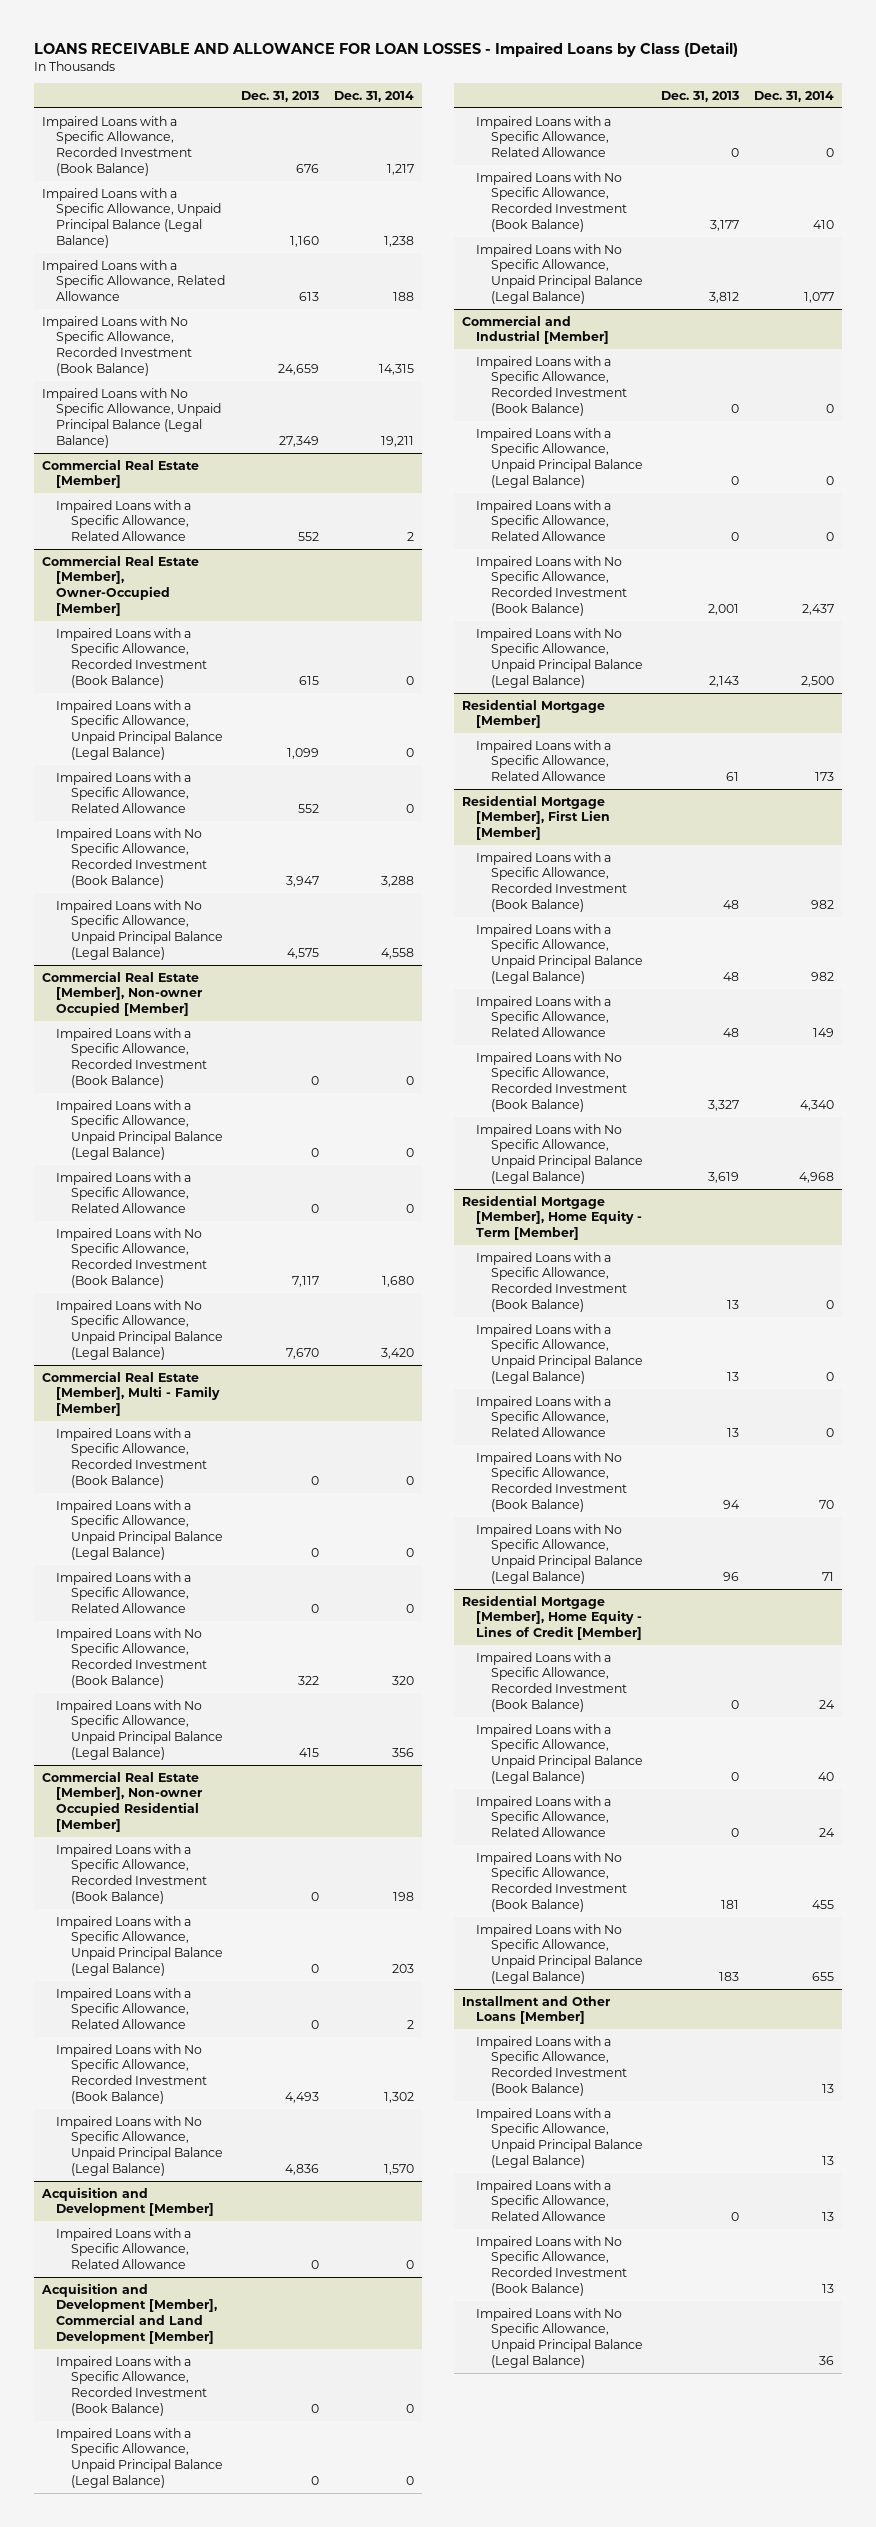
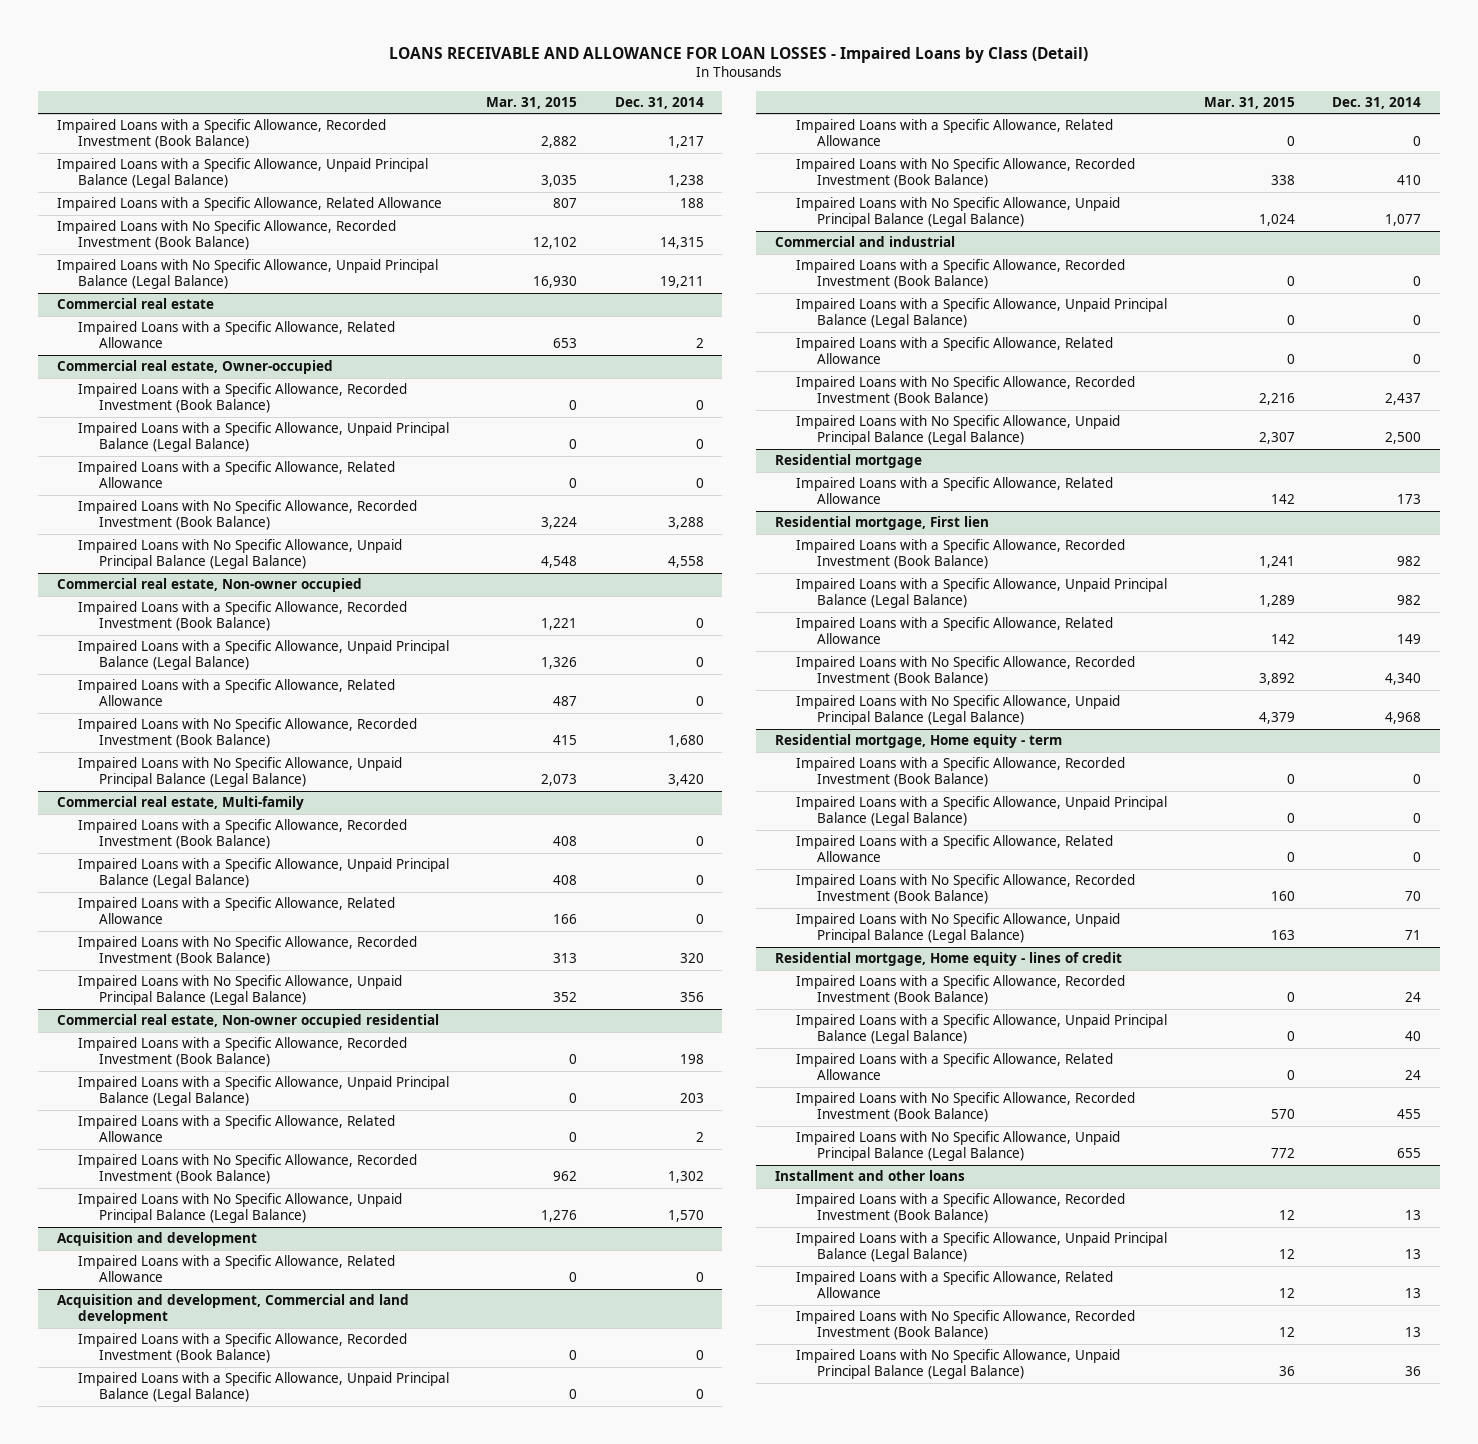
[240,91,319,103] Dec. 31, 2013 -> none
none -> [486,96,578,109] Mar. 31, 2015
[41,458,199,489] Commercial Real Estate [Member] -> [56,298,214,310] Commercial real estate
[41,554,199,616] Commercial Real Estate [Member], Owner-Occupied [Member] -> [56,360,333,375] Commercial real estate, Owner-occupied
[41,970,204,1017] Commercial Real Estate [Member], Non-owner Occupied [Member] -> [56,578,362,593] Commercial real estate, Non-owner occupied
[41,1370,221,1417] Commercial Real Estate [Member], Multi - Family [Member] -> [56,796,304,811] Commercial real estate, Multi-family
[41,1770,204,1832] Commercial Real Estate [Member], Non-owner Occupied Residential [Member] -> [56,1014,439,1029] Commercial real estate, Non-owner occupied residential
[40,2186,215,2217] Acquisition and Development [Member] -> [56,1232,257,1247] Acquisition and development
[40,2282,218,2344] Acquisition and Development [Member], Commercial and Land Development [Member] -> [56,1294,409,1325] Acquisition and development, Commercial and land development
[461,314,610,345] Commercial and Industrial [Member] -> [774,236,955,248] Commercial and industrial
[461,698,605,729] Residential Mortgage [Member] -> [774,454,922,469] Residential mortgage
[461,794,611,841] Residential Mortgage [Member], First Lien [Member] -> [774,516,989,531] Residential mortgage, First lien
[461,1194,643,1241] Residential Mortgage [Member], Home Equity - Term [Member] -> [774,734,1062,749] Residential mortgage, Home equity - term
[461,1594,643,1641] Residential Mortgage [Member], Home Equity - Lines of Credit [Member] -> [774,952,1122,967] Residential mortgage, Home equity - lines of credit
[461,1995,611,2025] Installment and Other Loans [Member] -> [774,1170,965,1182] Installment and other loans

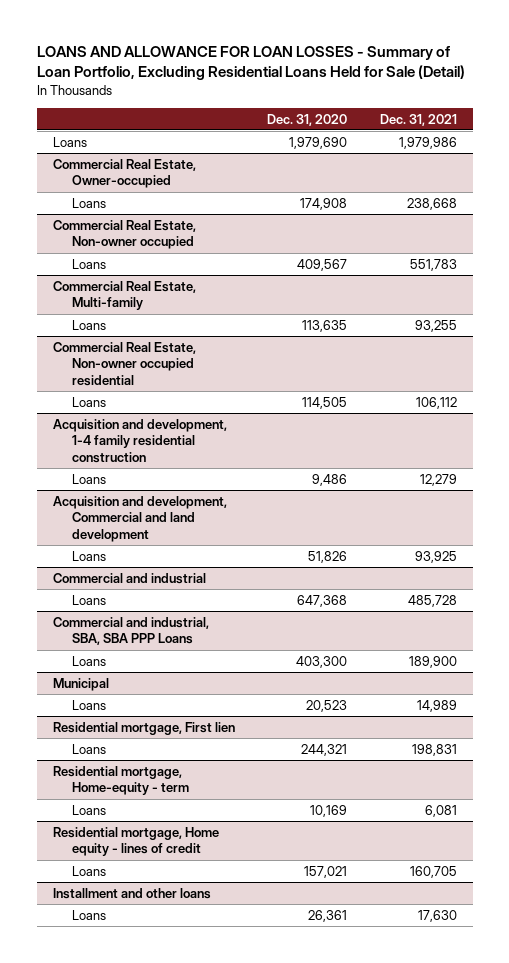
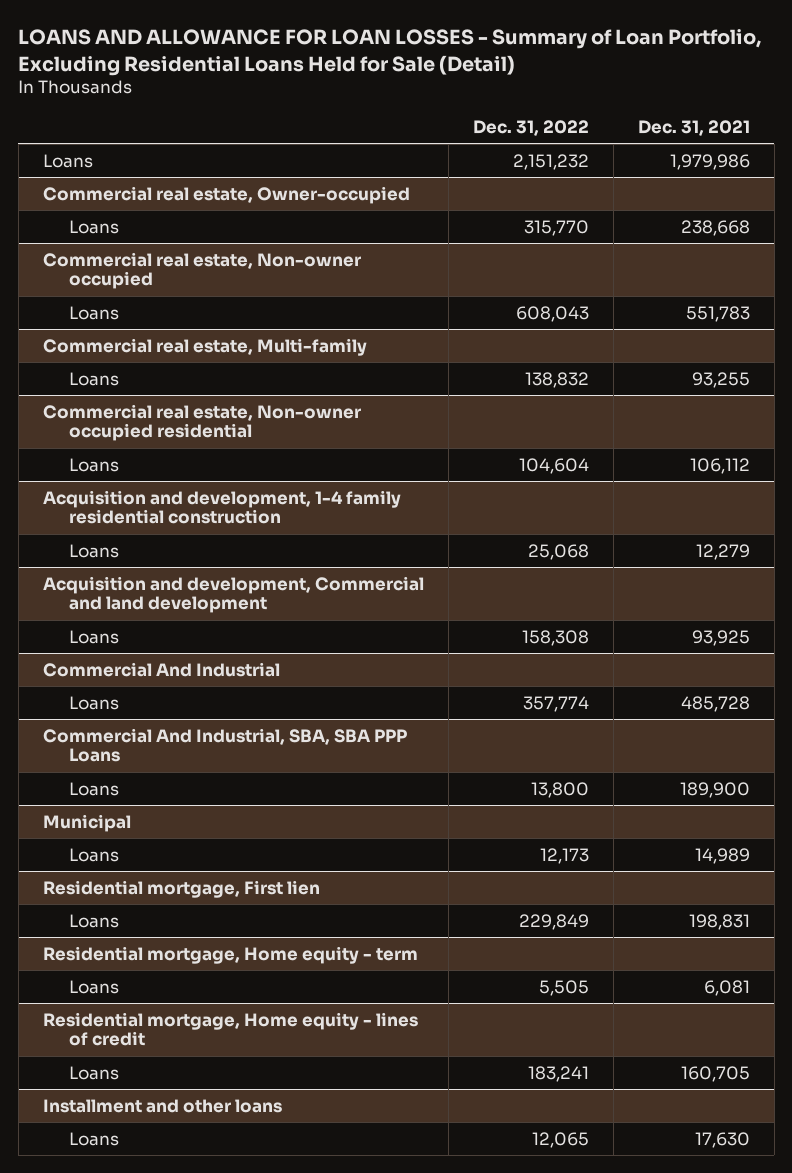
[267,113,348,126] Dec. 31, 2020 -> none
none -> [472,119,589,136] Dec. 31, 2022
[52,158,196,189] Commercial Real Estate, Owner-occupied -> [42,185,410,204] Commercial real estate, Owner-occupied
[52,219,196,250] Commercial Real Estate, Non-owner occupied -> [42,251,361,290] Commercial real estate, Non-owner occupied
[52,280,196,311] Commercial Real Estate, Multi-family -> [42,337,367,356] Commercial real estate, Multi-family
[52,341,196,386] Commercial Real Estate, Non-owner occupied residential -> [42,403,361,442] Commercial real estate, Non-owner occupied residential
[52,572,206,584] Commercial and industrial -> [42,661,280,677] Commercial And Industrial
[52,616,209,646] Commercial and industrial, SBA, SBA PPP Loans -> [42,727,407,763] Commercial And Industrial, SBA, SBA PPP Loans
[52,765,189,796] Residential mortgage, Home-equity - term -> [42,945,418,964] Residential mortgage, Home equity - term

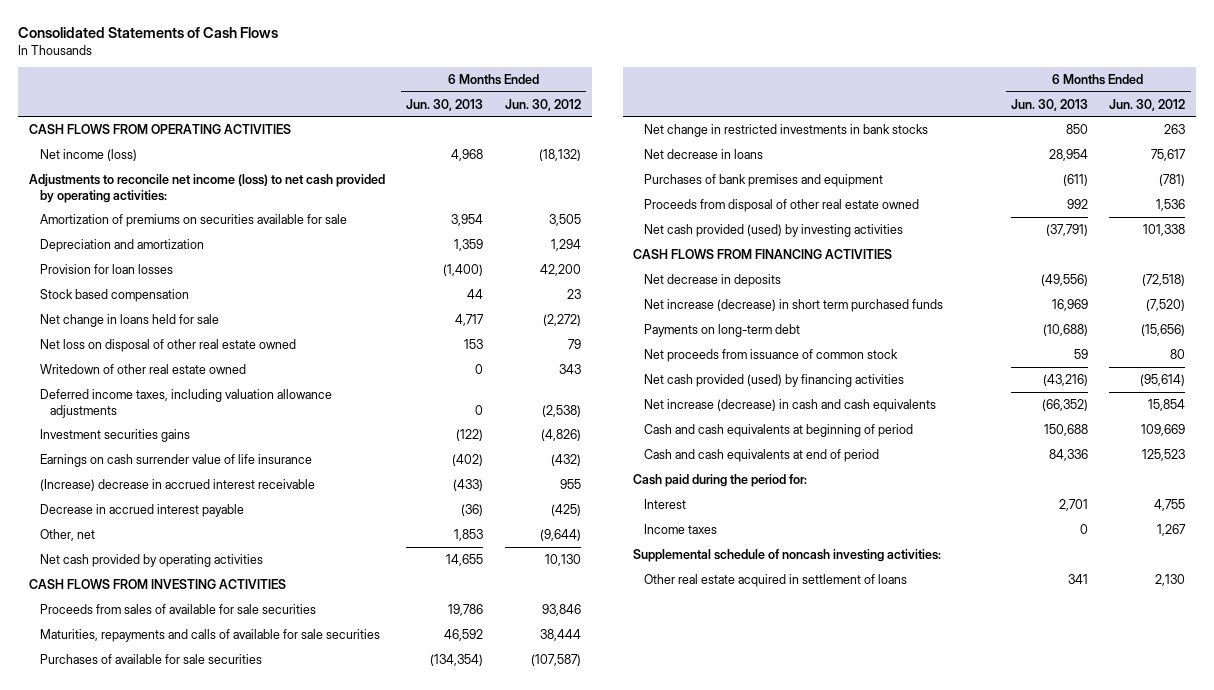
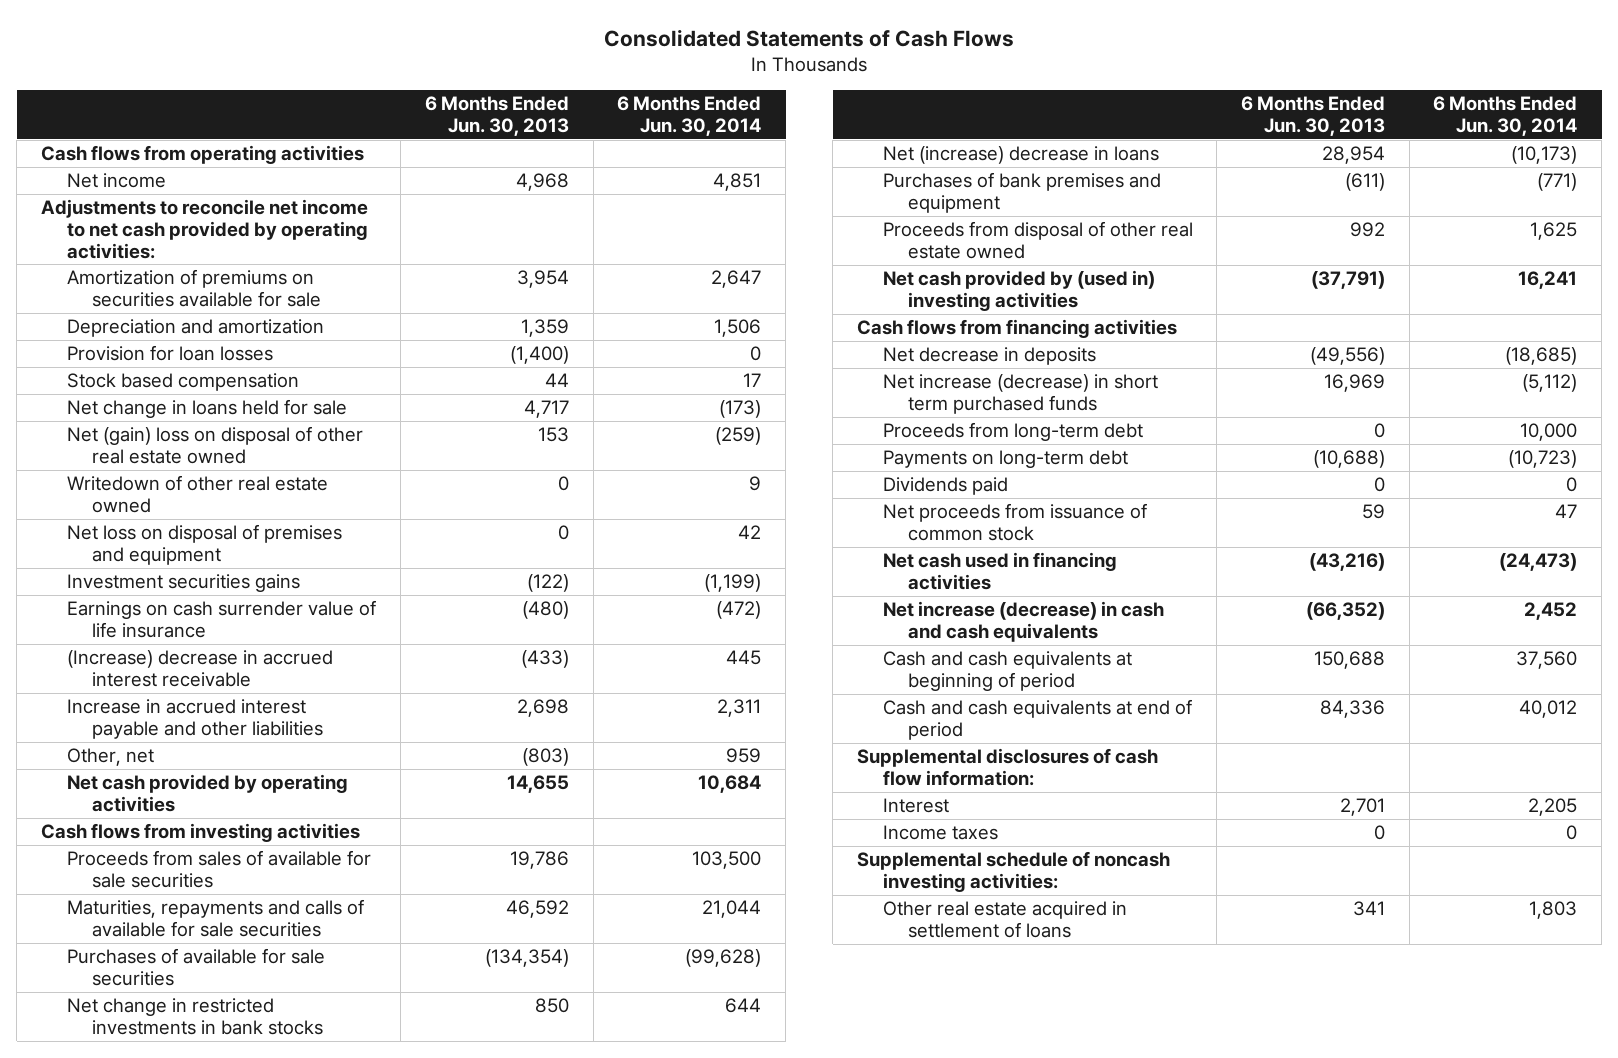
[504,98,581,111] Jun. 30, 2012 -> none
none -> [617,96,762,136] 6 Months Ended Jun. 30, 2014
[29,123,292,134] CASH FLOWS FROM OPERATING ACTIVITIES -> [40,145,364,165] Cash flows from operating activities
[39,148,137,161] Net income (loss) -> [66,173,166,189] Net income
[29,173,386,203] Adjustments to reconcile net income (loss) to net cash provided by operating activities: -> [40,199,368,259] Adjustments to reconcile net income to net cash provided by operating activities:
[39,338,296,352] Net loss on disposal of other real estate owned -> [66,426,363,464] Net (gain) loss on disposal of other real estate owned
[39,388,332,418] Deferred income taxes, including valuation allowance adjustments -> none
none -> [66,524,342,565] Net loss on disposal of premises and equipment
[452,453,484,466] (402) -> [521,601,569,620] (480)
[39,503,244,517] Decrease in accrued interest payable -> none
none -> [66,699,324,739] Increase in accrued interest payable and other liabilities
[454,528,484,541] 1,853 -> [521,748,569,767] (803)
[29,578,287,589] CASH FLOWS FROM INVESTING ACTIVITIES -> [40,823,360,843] Cash flows from investing activities
[644,148,764,159] Net decrease in loans -> [882,146,1159,165] Net (increase) decrease in loans
[644,223,904,237] Net cash provided (used) by investing activities -> [882,270,1155,311] Net cash provided by (used in) investing activities
[633,248,893,259] CASH FLOWS FROM FINANCING ACTIVITIES -> [856,319,1177,339] Cash flows from financing activities
none -> [882,422,1143,442] Proceeds from long-term debt
none -> [882,477,1008,496] Dividends paid
[644,373,905,387] Net cash provided (used) by financing activities -> [882,552,1117,590] Net cash used in financing activities
[633,473,808,487] Cash paid during the period for: -> none
none -> [856,748,1158,786] Supplemental disclosures of cash flow information:

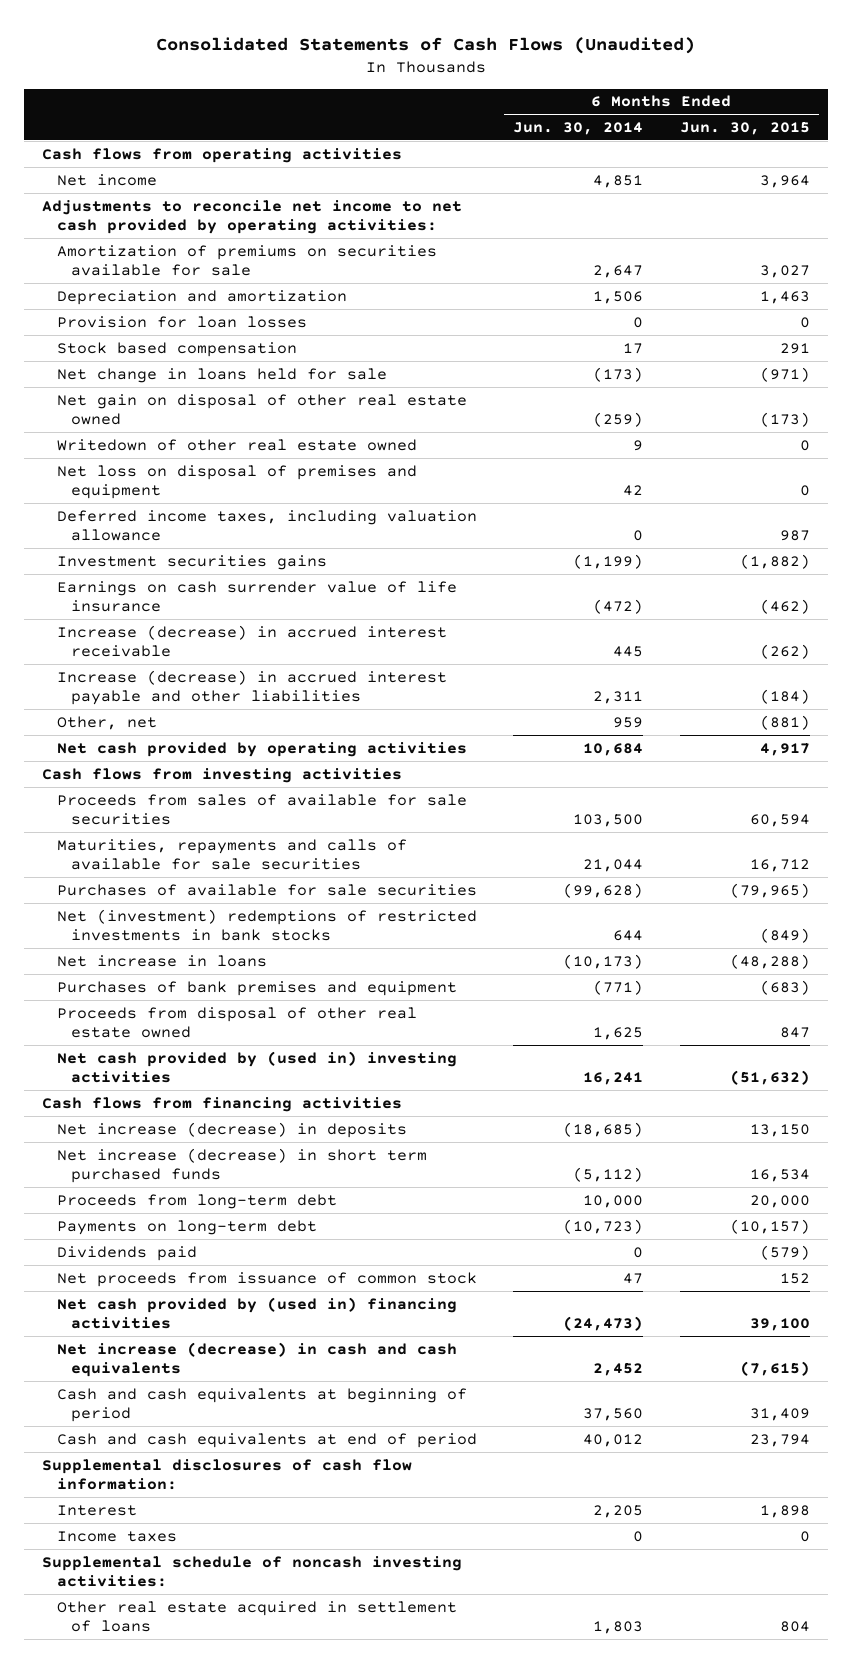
[604,28,1015,47] Consolidated Statements of Cash Flows -> [155,36,695,54] Consolidated Statements of Cash Flows (Unaudited)
[424,96,569,136] 6 Months Ended Jun. 30, 2013 -> none
none -> [679,121,810,135] Jun. 30, 2015
[66,426,363,464] Net (gain) loss on disposal of other real estate owned -> [56,393,467,426] Net gain on disposal of other real estate owned
none -> [56,509,477,542] Deferred income taxes, including valuation allowance
[66,650,333,687] (Increase) decrease in accrued interest receivable -> [56,624,447,658] Increase (decrease) in accrued interest receivable
[66,699,324,739] Increase in accrued interest payable and other liabilities -> [56,669,447,706] Increase (decrease) in accrued interest payable and other liabilities
[66,998,324,1035] Net change in restricted investments in bank stocks -> [56,908,477,942] Net (investment) redemptions of restricted investments in bank stocks
[882,146,1159,165] Net (increase) decrease in loans -> [56,954,267,967] Net increase in loans
[882,347,1096,366] Net decrease in deposits -> [56,1121,407,1138] Net increase (decrease) in deposits
[882,552,1117,590] Net cash used in financing activities -> [56,1296,457,1330] Net cash provided by (used in) financing activities

